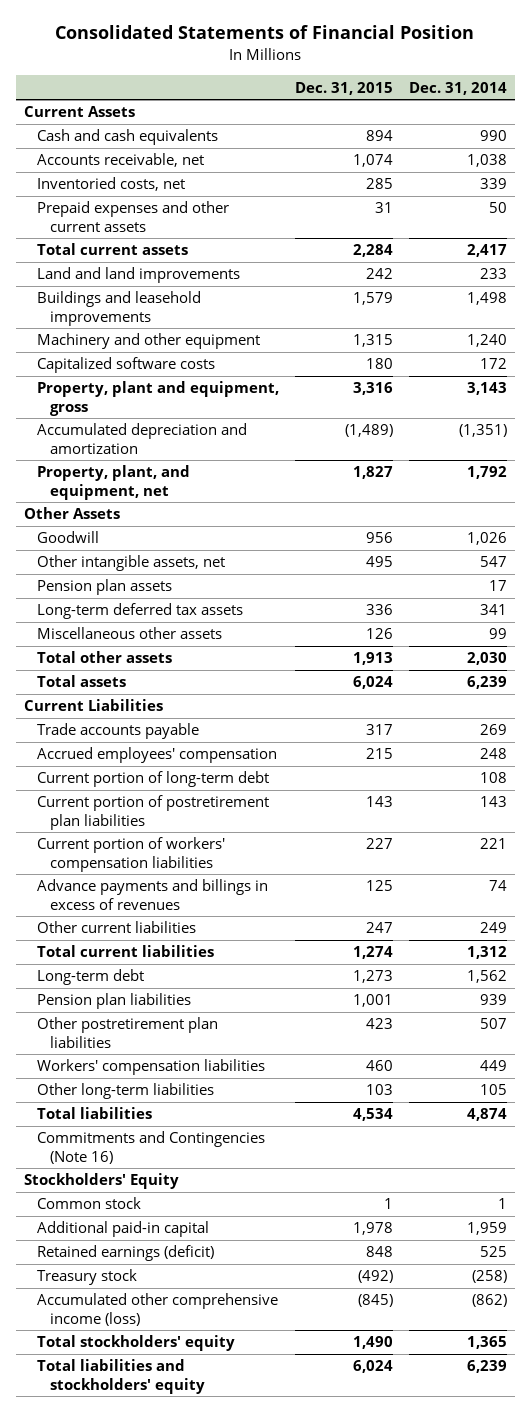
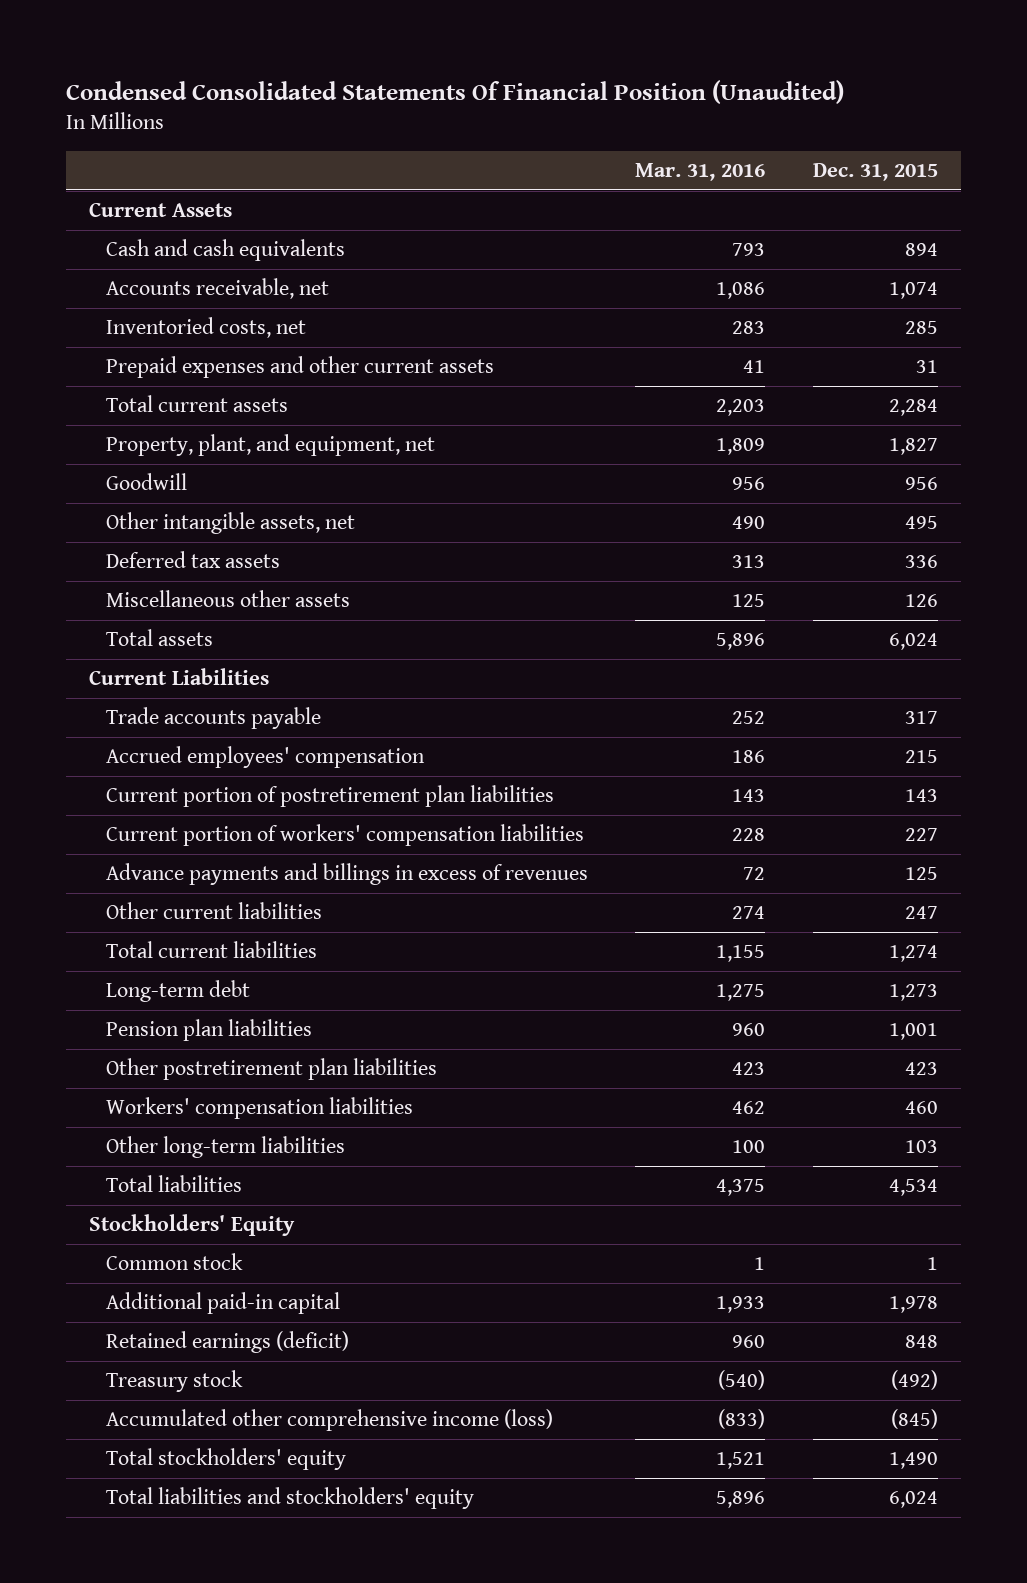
[55,25,475,40] Consolidated Statements of Financial Position -> [65,79,844,104] Condensed Consolidated Statements Of Financial Position (Unaudited)
[408,81,507,95] Dec. 31, 2014 -> none
none -> [635,162,766,181] Mar. 31, 2016
[36,267,240,284] Land and land improvements -> none
[36,291,201,326] Buildings and leasehold improvements -> none
[36,333,260,350] Machinery and other equipment -> none
[36,357,215,374] Capitalized software costs -> none
[36,381,279,416] Property, plant and equipment, gross -> none
[36,423,247,454] Accumulated depreciation and amortization -> none
[23,507,120,520] Other Assets -> none
[36,579,172,596] Pension plan assets -> none
[36,603,243,620] Long-term deferred tax assets -> [105,551,280,569] Deferred tax assets
[36,651,172,664] Total other assets -> none
[36,771,269,788] Current portion of long-term debt -> none
[36,1131,265,1164] Commitments and Contingencies (Note 16) -> none

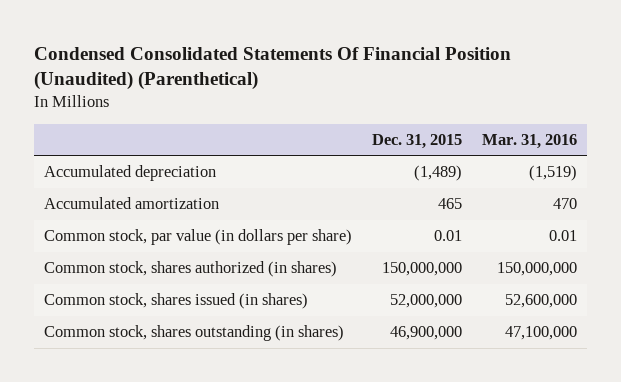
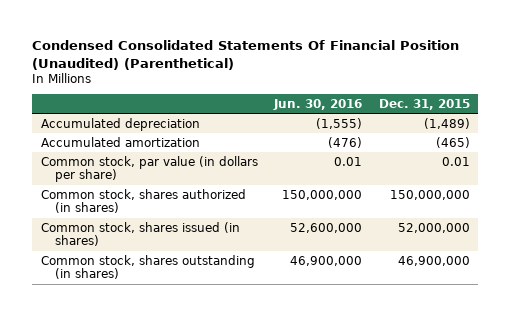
[481,133,577,149] Mar. 31, 2016 -> none
none -> [273,98,363,110] Jun. 30, 2016
[438,198,463,210] 465 -> [435,136,470,148] (465)

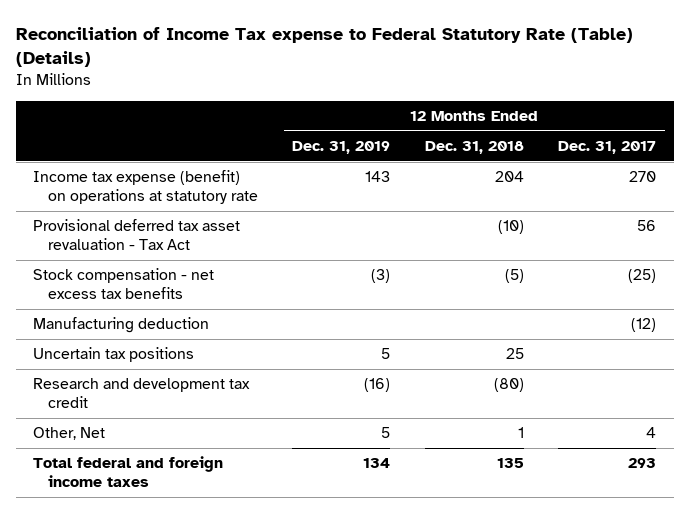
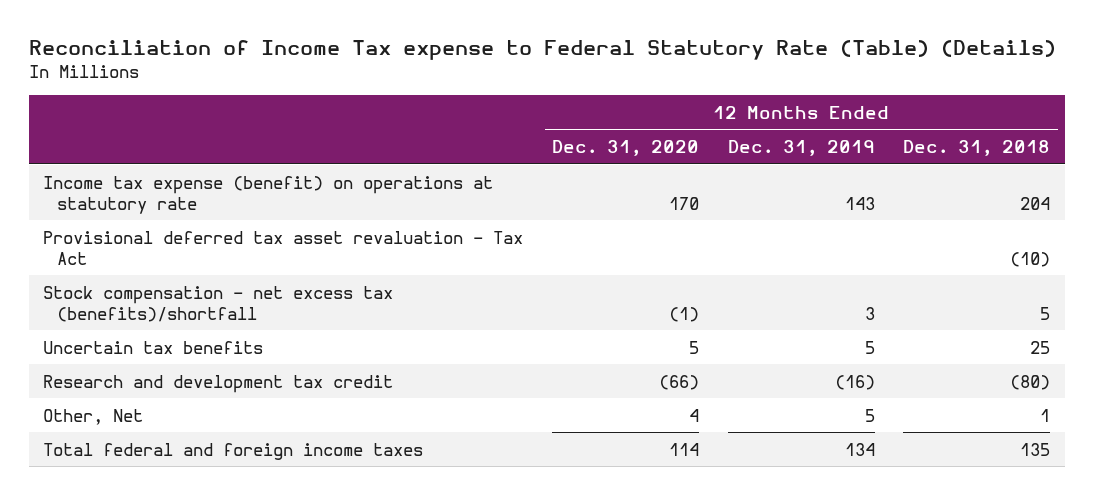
[558,140,657,154] Dec. 31, 2017 -> none
none -> [551,140,699,157] Dec. 31, 2020
[33,317,210,334] Manufacturing deduction -> none
[33,268,215,300] Stock compensation - net excess tax benefits -> [43,285,394,322] Stock compensation - net excess tax (benefits)/shortfall
[371,269,391,284] (3) -> [864,306,875,320] 3
[504,269,524,284] (5) -> [1040,306,1051,320] 5
[33,347,195,363] Uncertain tax positions -> [43,340,264,354] Uncertain tax benefits

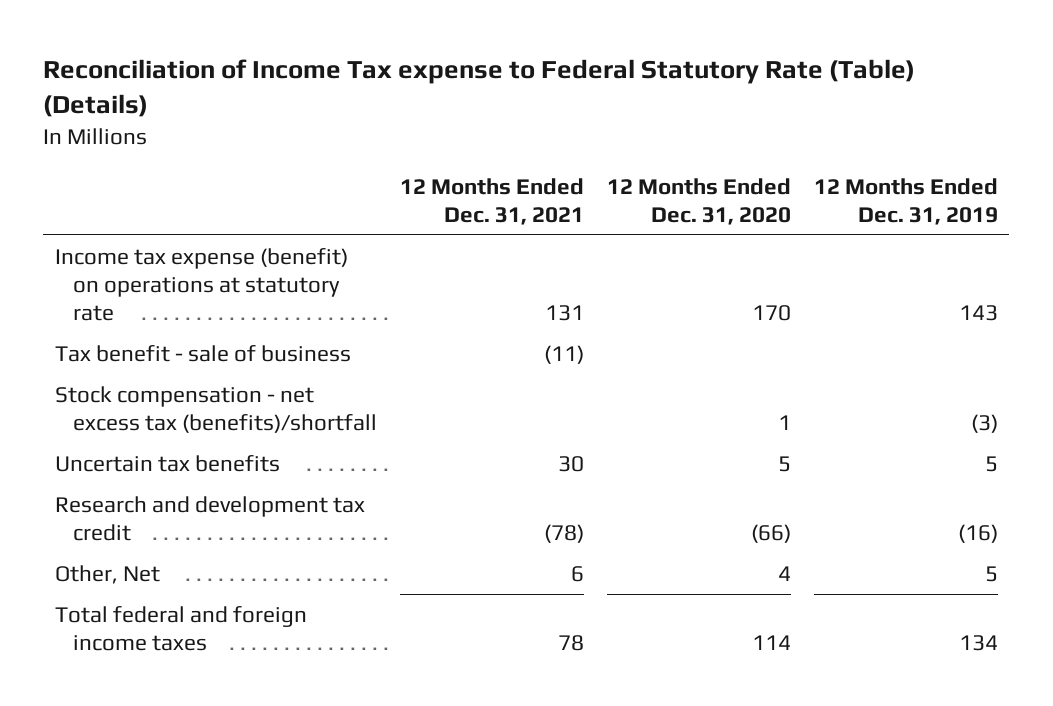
[903,140,1051,157] Dec. 31, 2018 -> none
none -> [400,177,585,225] 12 Months Ended Dec. 31, 2021
[43,230,524,265] Provisional deferred tax asset revaluation - Tax Act -> none
none -> [54,344,351,362] Tax benefit - sale of business
[668,306,699,322] (1) -> [778,414,792,430] 1
[864,306,875,320] 3 -> [970,413,998,433] (3)

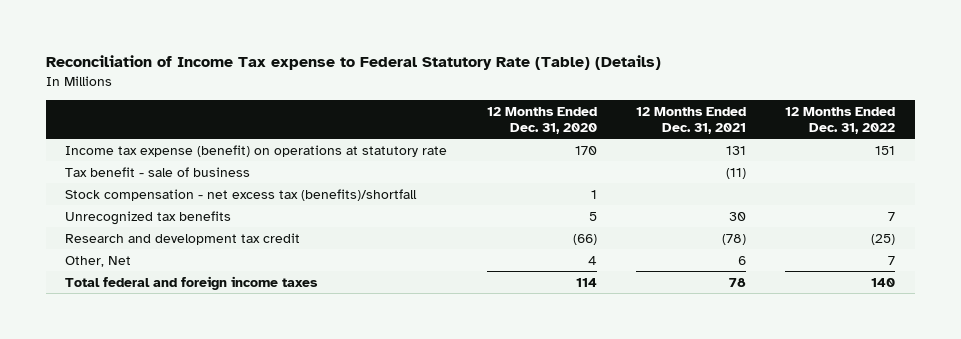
[813,177,998,225] 12 Months Ended Dec. 31, 2019 -> none
none -> [785,106,896,134] 12 Months Ended Dec. 31, 2022
[54,454,280,472] Uncertain tax benefits -> [65,210,232,225] Unrecognized tax benefits

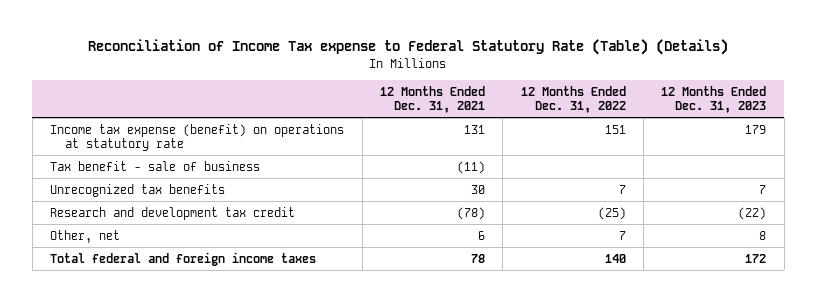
[486,106,597,134] 12 Months Ended Dec. 31, 2020 -> none
none -> [661,85,767,113] 12 Months Ended Dec. 31, 2023
[65,188,418,201] Stock compensation - net excess tax (benefits)/shortfall -> none
[65,255,132,267] Other, Net -> [50,229,121,243] Other, net

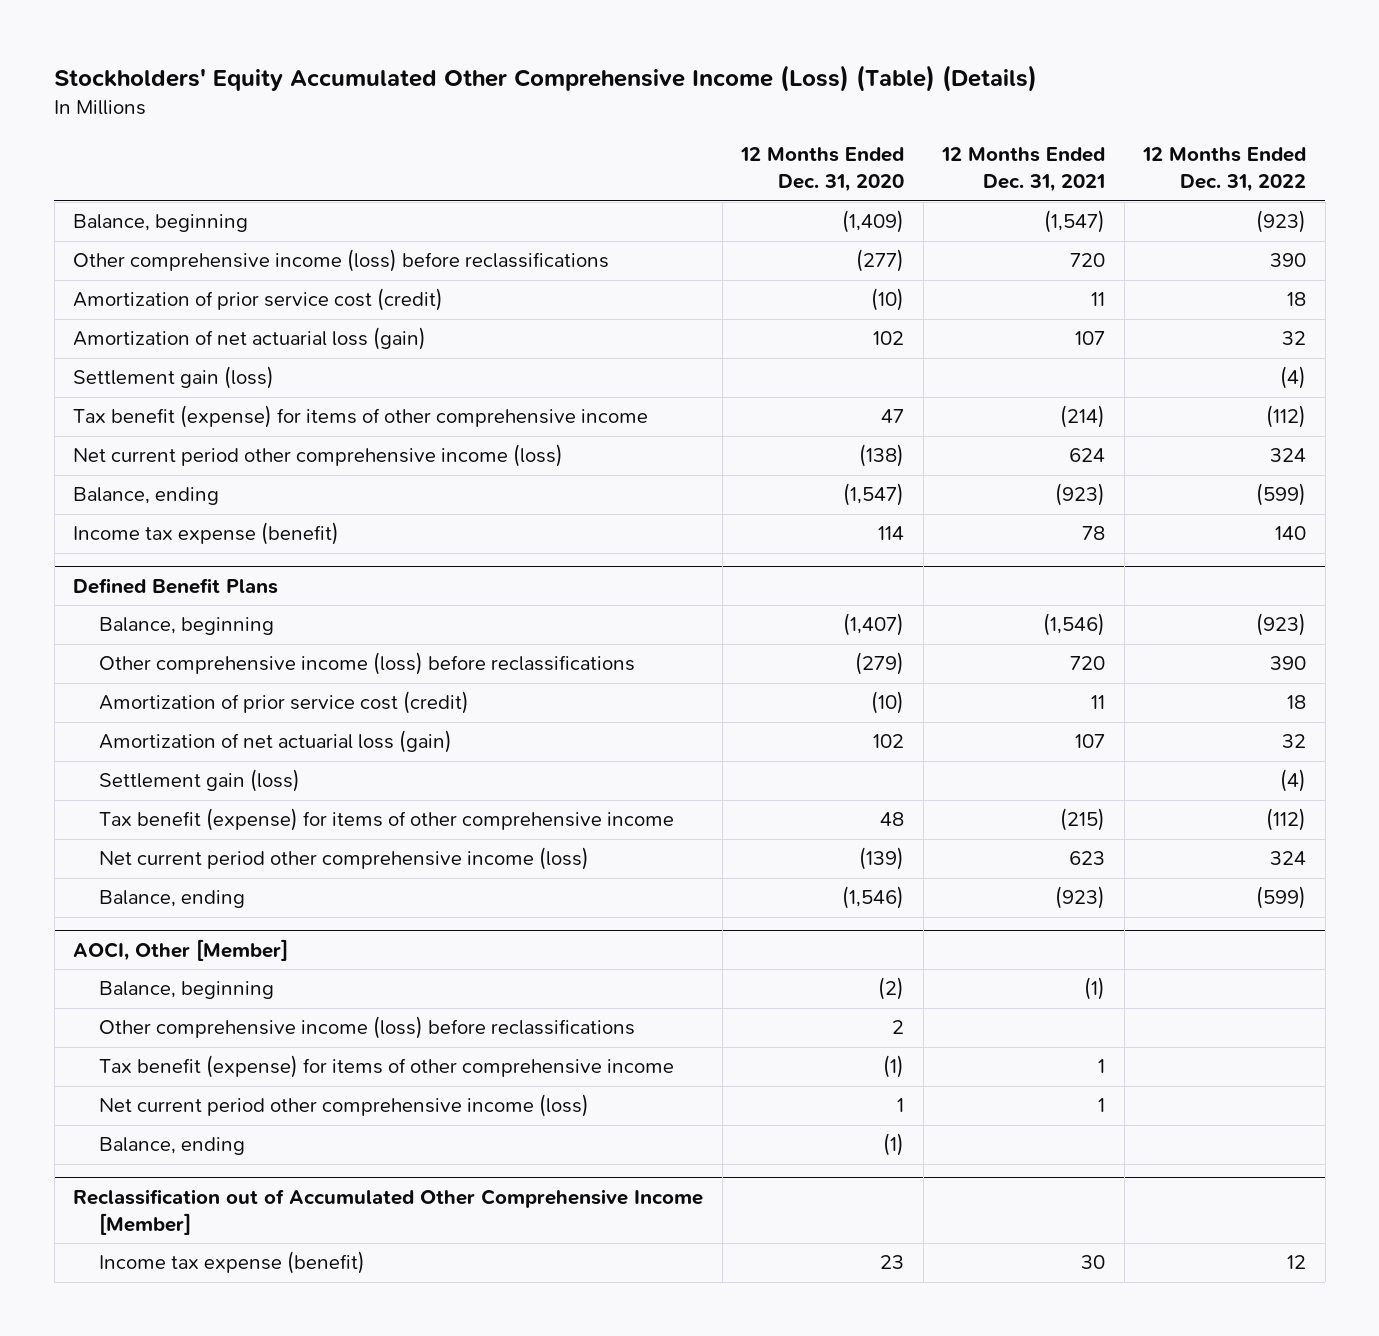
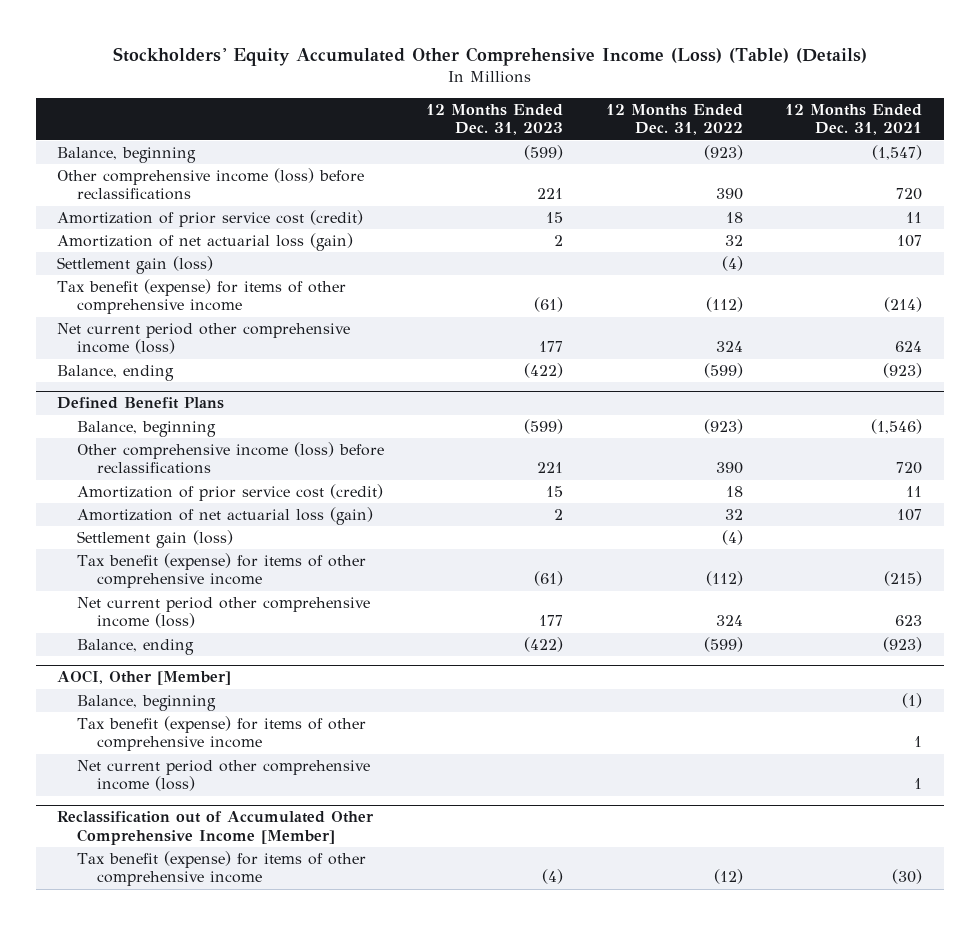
[740,147,905,193] 12 Months Ended Dec. 31, 2020 -> none
none -> [426,104,564,136] 12 Months Ended Dec. 31, 2023
[73,522,340,546] Income tax expense (benefit) -> none
[98,1016,635,1040] Other comprehensive income (loss) before reclassifications -> none
[98,1137,245,1156] Balance, ending -> none
[98,1251,365,1275] Income tax expense (benefit) -> none
none -> [76,851,366,887] Tax benefit (expense) for items of other comprehensive income

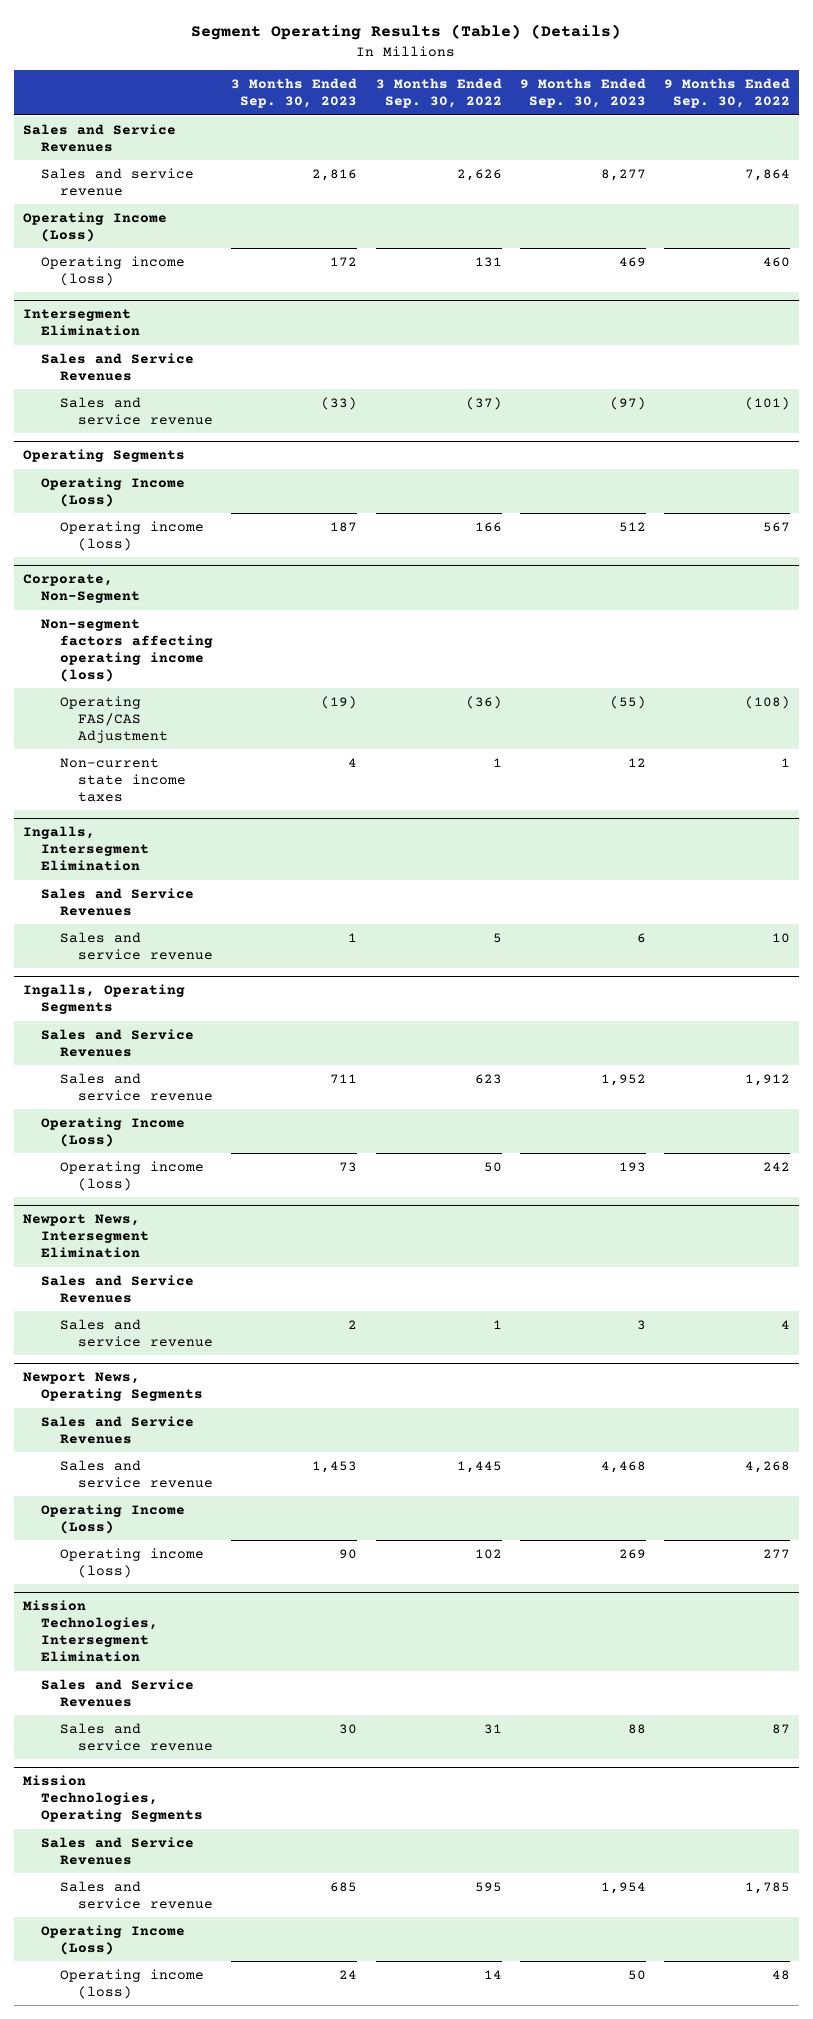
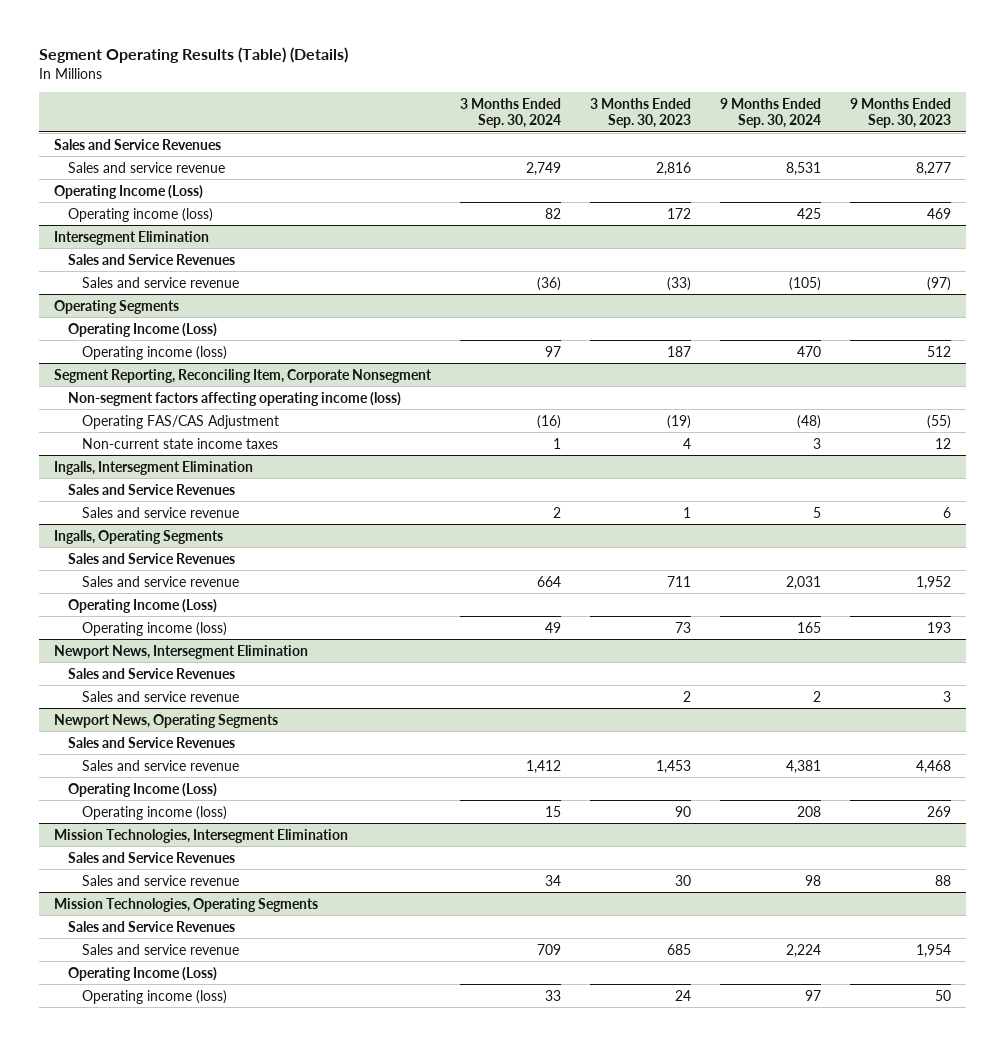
[375,78,502,109] 3 Months Ended Sep. 30, 2022 -> none
[663,78,790,109] 9 Months Ended Sep. 30, 2022 -> none
none -> [459,97,561,128] 3 Months Ended Sep. 30, 2024
none -> [720,97,822,128] 9 Months Ended Sep. 30, 2024
[22,574,141,604] Corporate, Non-Segment -> [53,368,432,383] Segment Reporting, Reconciling Item, Corporate Nonsegment

